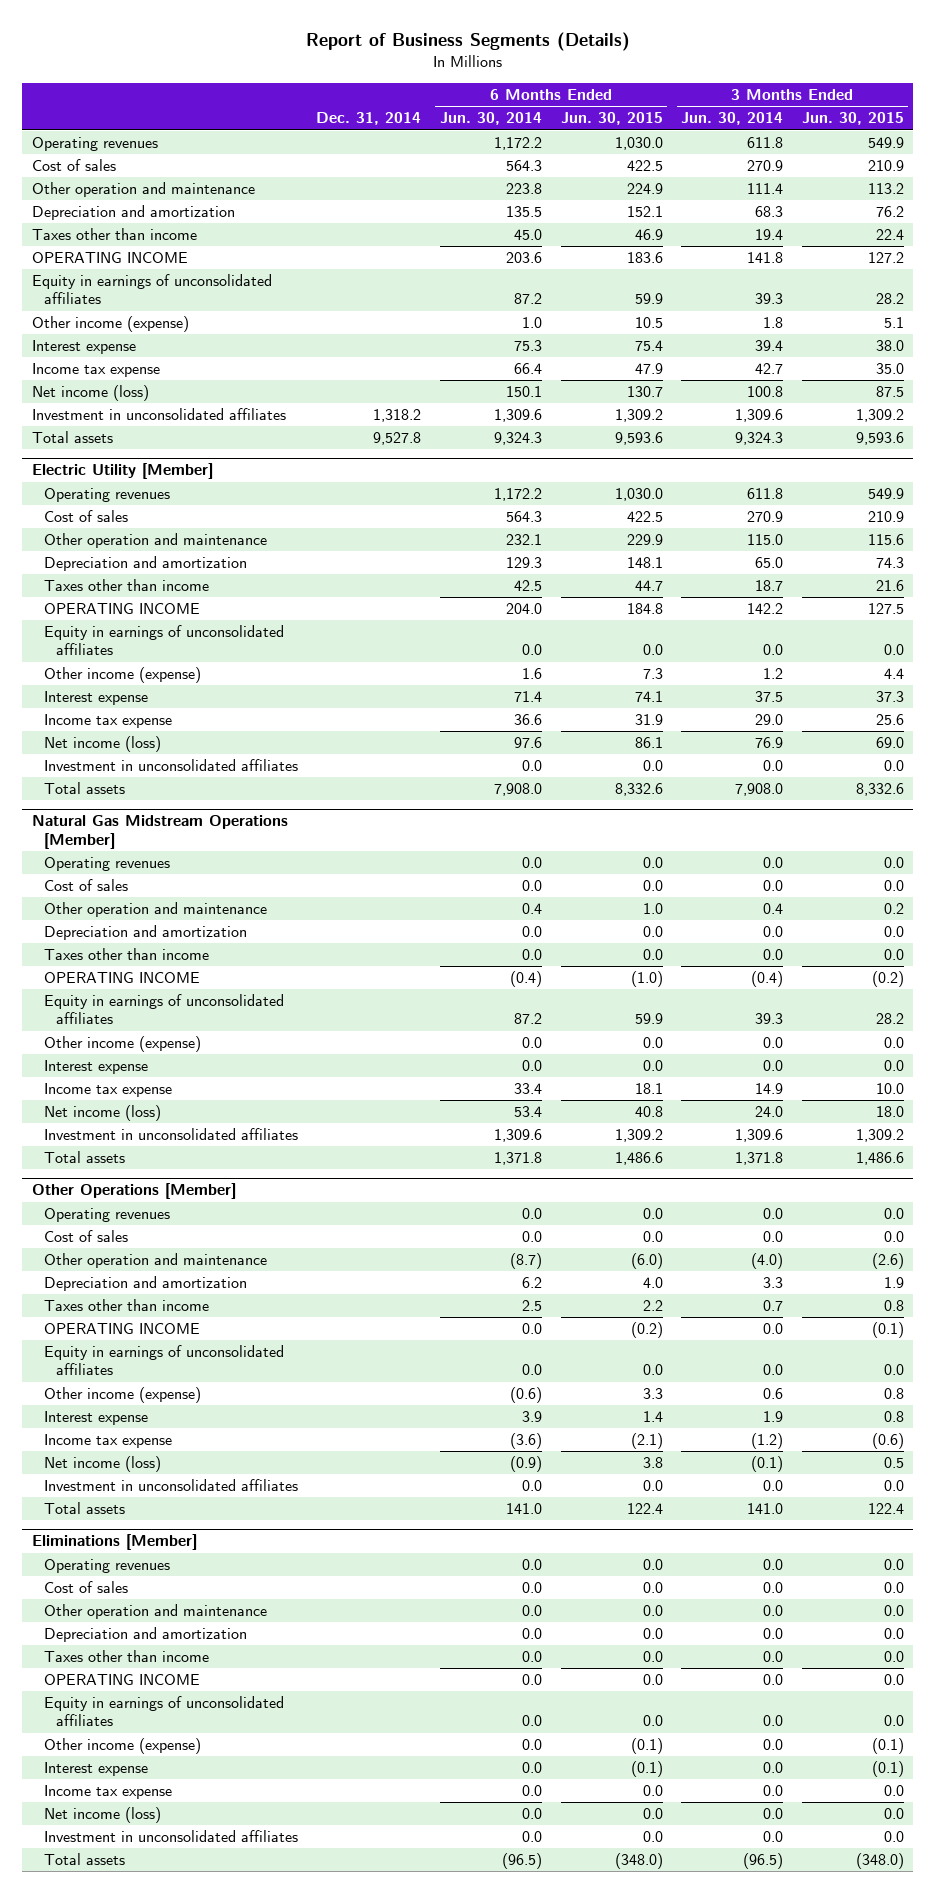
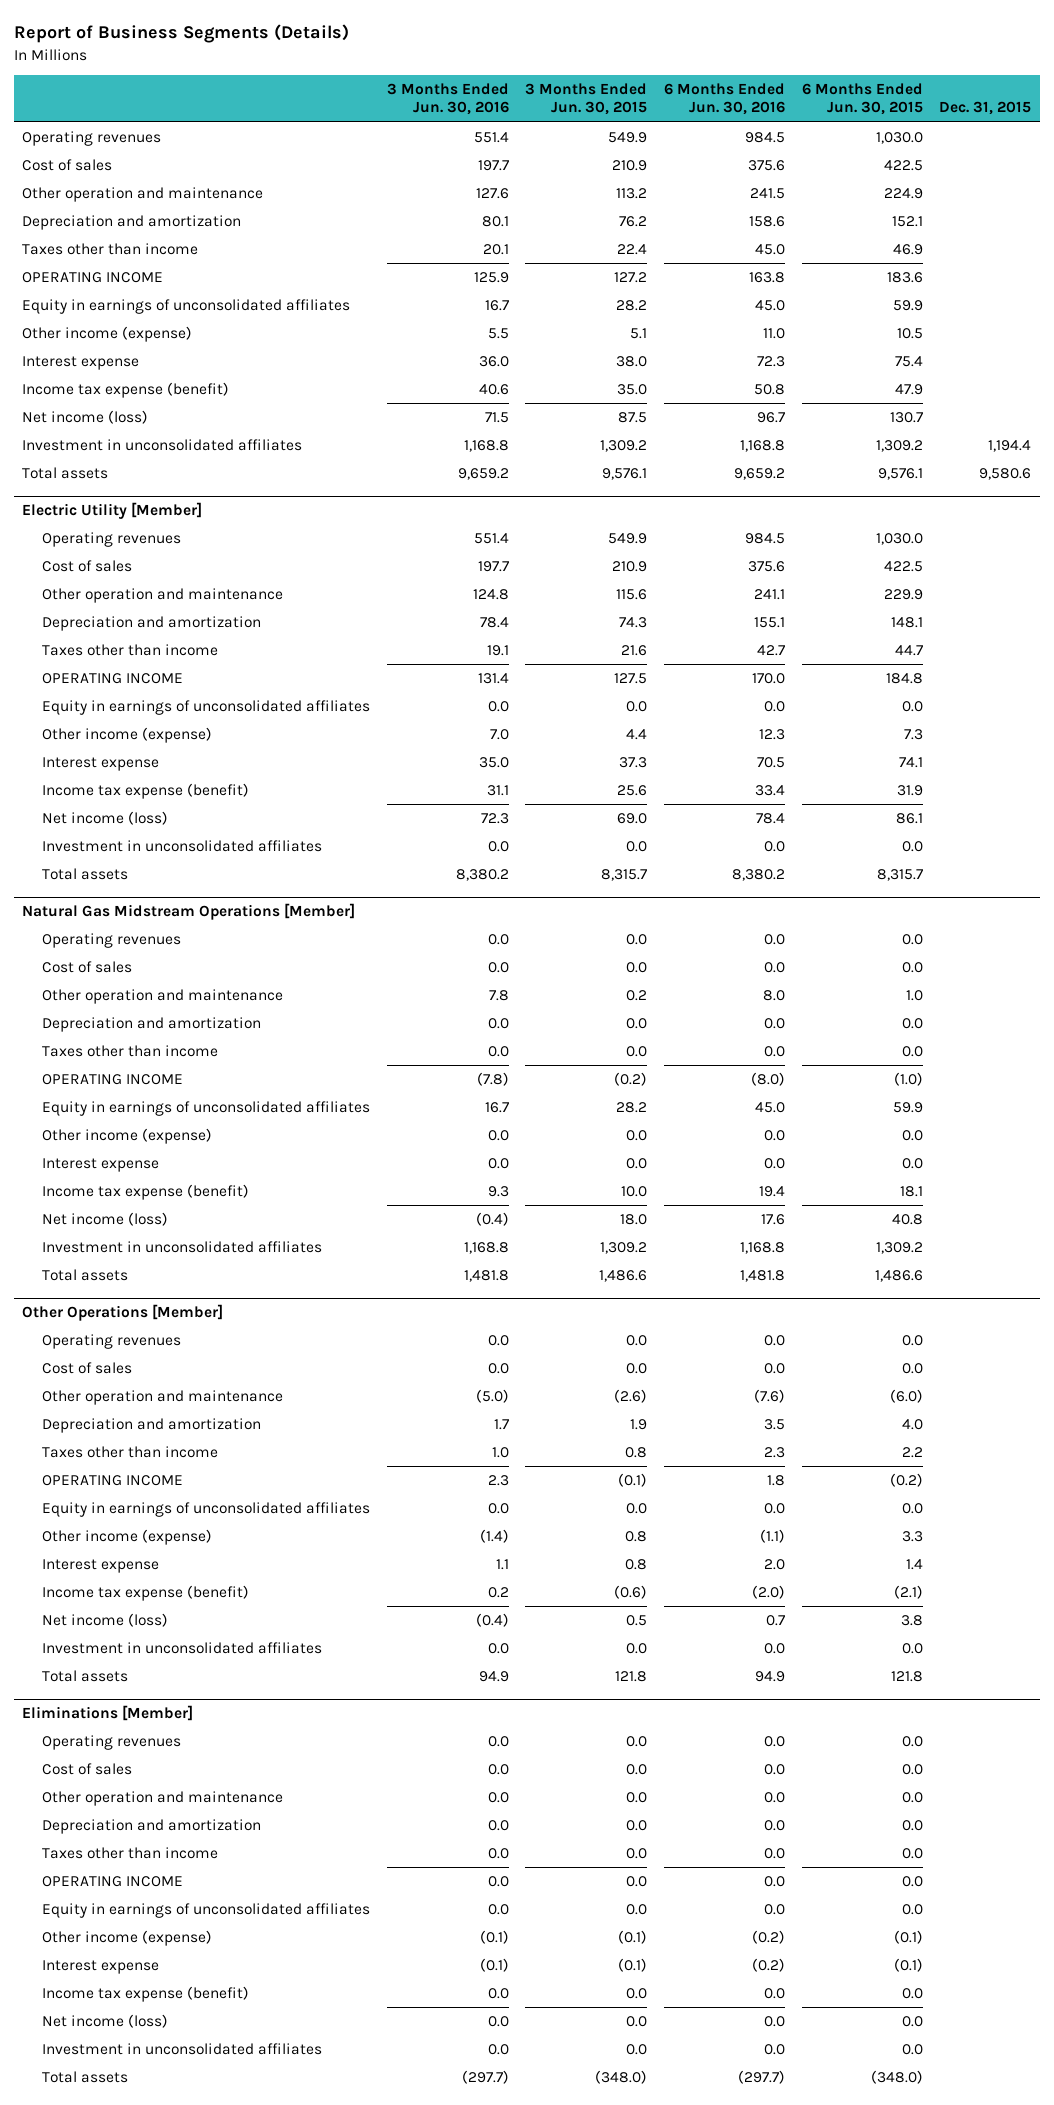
[316,112,422,126] Dec. 31, 2014 -> none
[440,112,543,126] Jun. 30, 2014 -> none
[681,112,784,126] Jun. 30, 2014 -> none
none -> [386,83,509,116] 3 Months Ended Jun. 30, 2016
none -> [664,83,786,116] 6 Months Ended Jun. 30, 2016
none -> [939,101,1032,116] Dec. 31, 2015
[31,363,160,378] Income tax expense -> [22,382,230,399] Income tax expense (benefit)
[614,432,663,446] 9,593.6 -> [877,468,923,481] 9,576.1
[855,432,904,446] 9,593.6 -> [602,468,648,481] 9,576.1
[43,714,172,729] Income tax expense -> [41,783,249,800] Income tax expense (benefit)
[614,783,663,797] 8,332.6 -> [876,869,923,882] 8,315.7
[855,783,904,797] 8,332.6 -> [601,869,648,882] 8,315.7
[43,1083,172,1098] Income tax expense -> [41,1184,249,1201] Income tax expense (benefit)
[43,1434,172,1449] Income tax expense -> [41,1585,249,1602] Income tax expense (benefit)
[626,1503,663,1515] 122.4 -> [890,1671,923,1683] 121.8
[867,1503,904,1515] 122.4 -> [615,1671,648,1683] 121.8
[43,1785,172,1800] Income tax expense -> [41,1986,249,2003] Income tax expense (benefit)

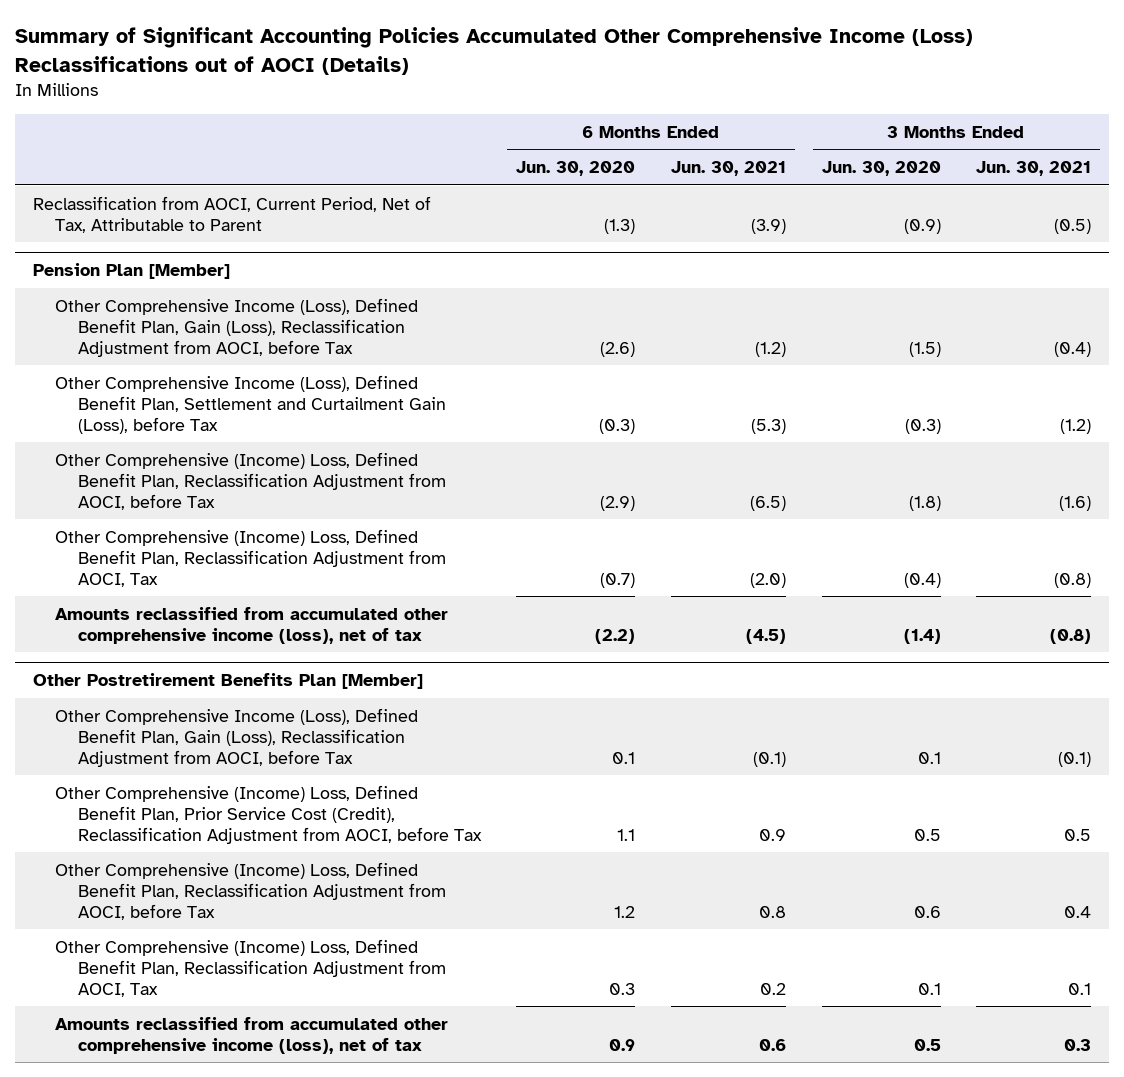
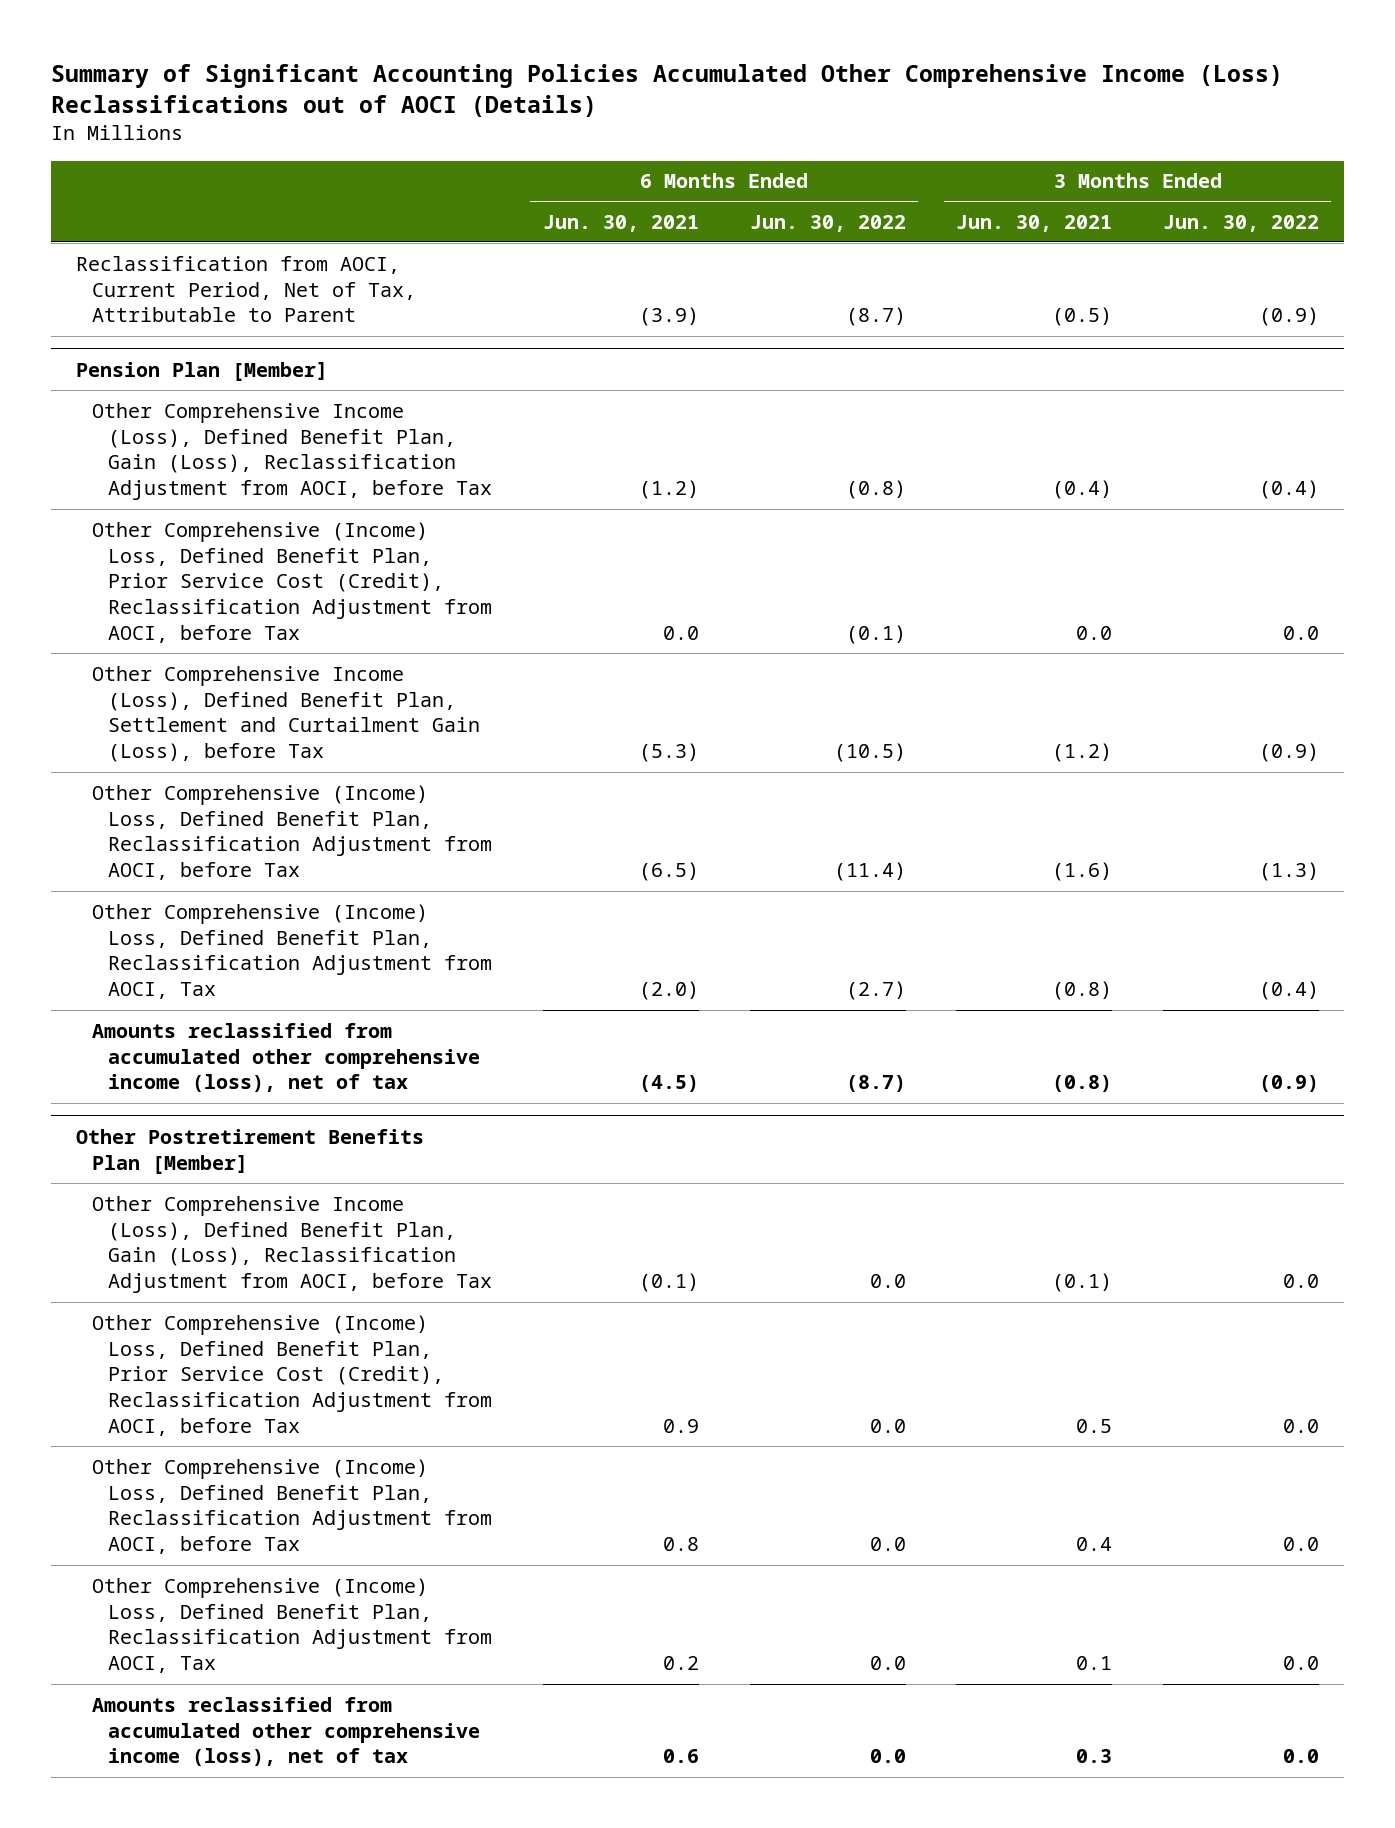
[516,161,636,177] Jun. 30, 2020 -> none
[821,161,941,177] Jun. 30, 2020 -> none
none -> [749,214,906,232] Jun. 30, 2022
none -> [1162,214,1319,232] Jun. 30, 2022
none -> [92,521,493,644] Other Comprehensive (Income) Loss, Defined Benefit Plan, Prior Service Cost (Credit), Reclassification Adjustment from AOCI, before Tax

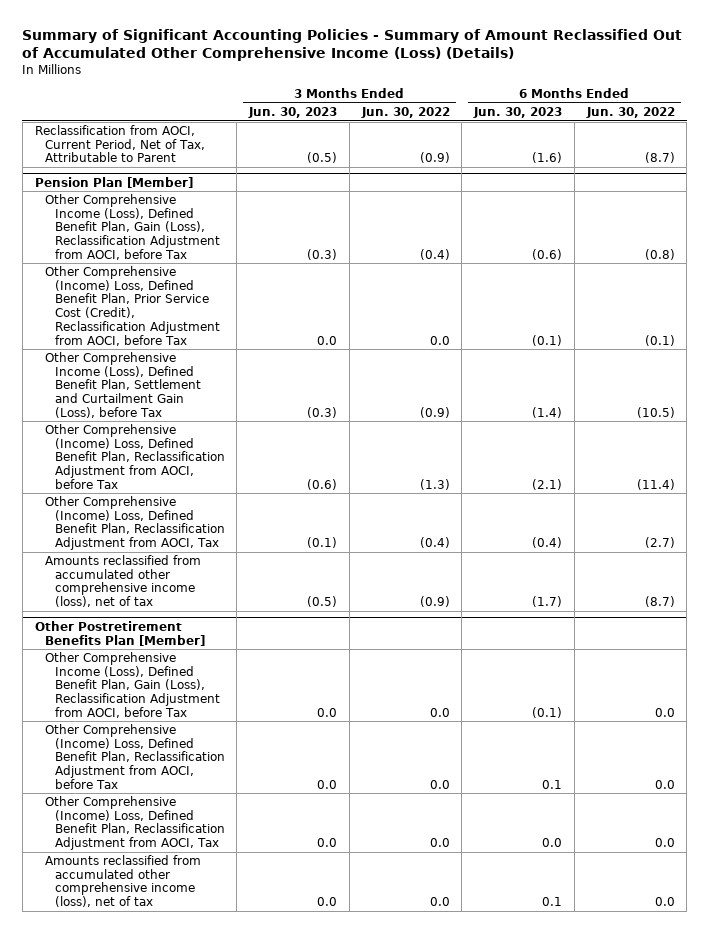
[50,64,1283,118] Summary of Significant Accounting Policies Accumulated Other Comprehensive Income (Loss) Reclassifications out of AOCI (Details) -> [22,29,683,62] Summary of Significant Accounting Policies - Summary of Amount Reclassified Out of Accumulated Other Comprehensive Income (Loss) (Details)
[543,214,700,232] Jun. 30, 2021 -> none
[956,214,1113,232] Jun. 30, 2021 -> none
none -> [248,106,338,118] Jun. 30, 2023
none -> [473,106,563,118] Jun. 30, 2023
[92,1314,493,1437] Other Comprehensive (Income) Loss, Defined Benefit Plan, Prior Service Cost (Credit), Reclassification Adjustment from AOCI, before Tax -> none

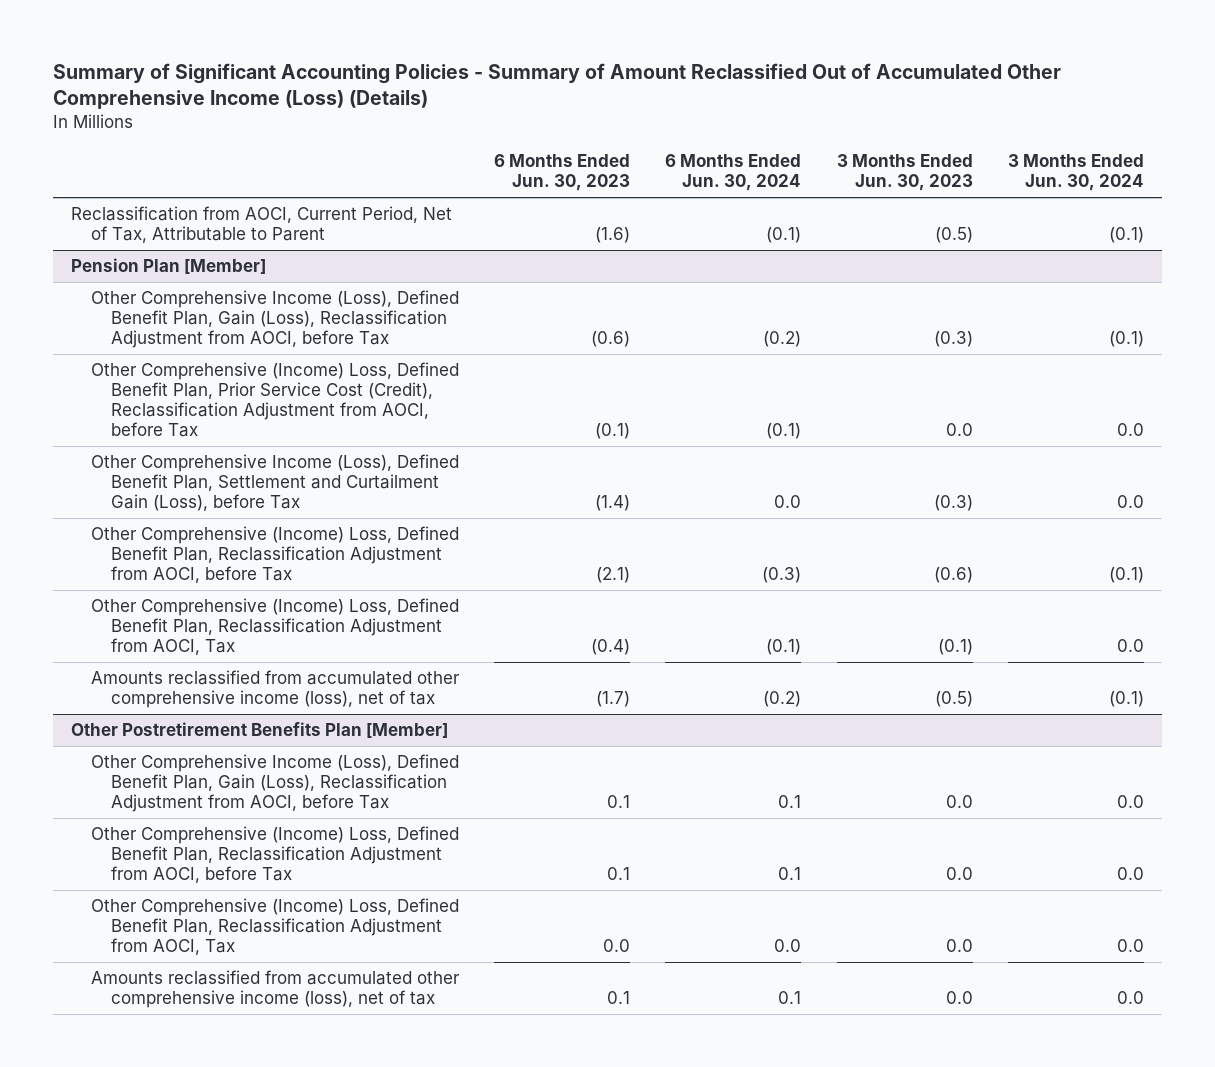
[360,106,450,118] Jun. 30, 2022 -> none
[585,106,675,118] Jun. 30, 2022 -> none
none -> [665,154,802,192] 6 Months Ended Jun. 30, 2024
none -> [1008,154,1145,192] 3 Months Ended Jun. 30, 2024
[532,706,563,718] (0.1) -> [607,795,631,809] 0.1

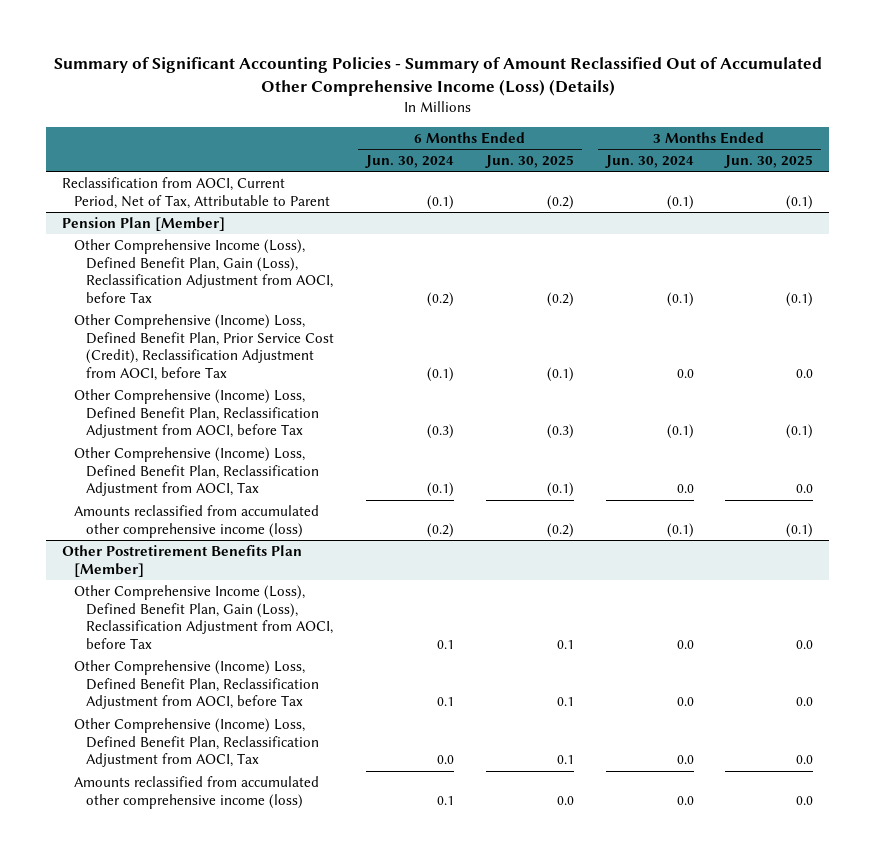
[494,154,631,192] 6 Months Ended Jun. 30, 2023 -> none
[836,154,973,192] 3 Months Ended Jun. 30, 2023 -> none
none -> [484,155,574,169] Jun. 30, 2025
none -> [724,155,814,169] Jun. 30, 2025
[90,454,459,512] Other Comprehensive Income (Loss), Defined Benefit Plan, Settlement and Curtailment Gain (Loss), before Tax -> none
[90,670,460,709] Amounts reclassified from accumulated other comprehensive income (loss), net of tax -> [74,505,320,538] Amounts reclassified from accumulated other comprehensive income (loss)
[90,970,460,1009] Amounts reclassified from accumulated other comprehensive income (loss), net of tax -> [74,776,320,809] Amounts reclassified from accumulated other comprehensive income (loss)

